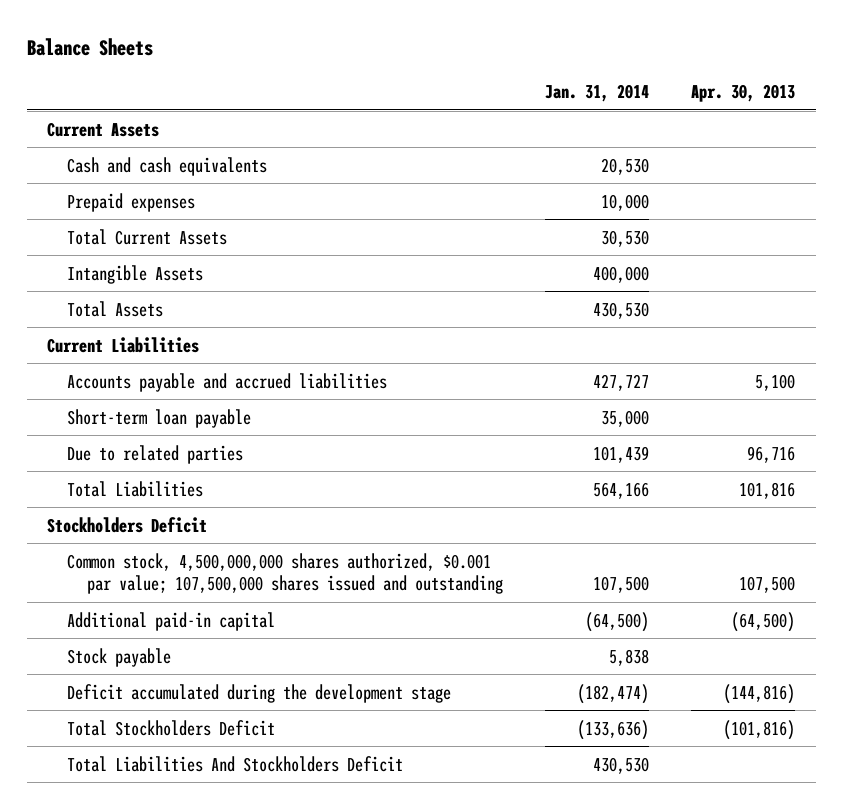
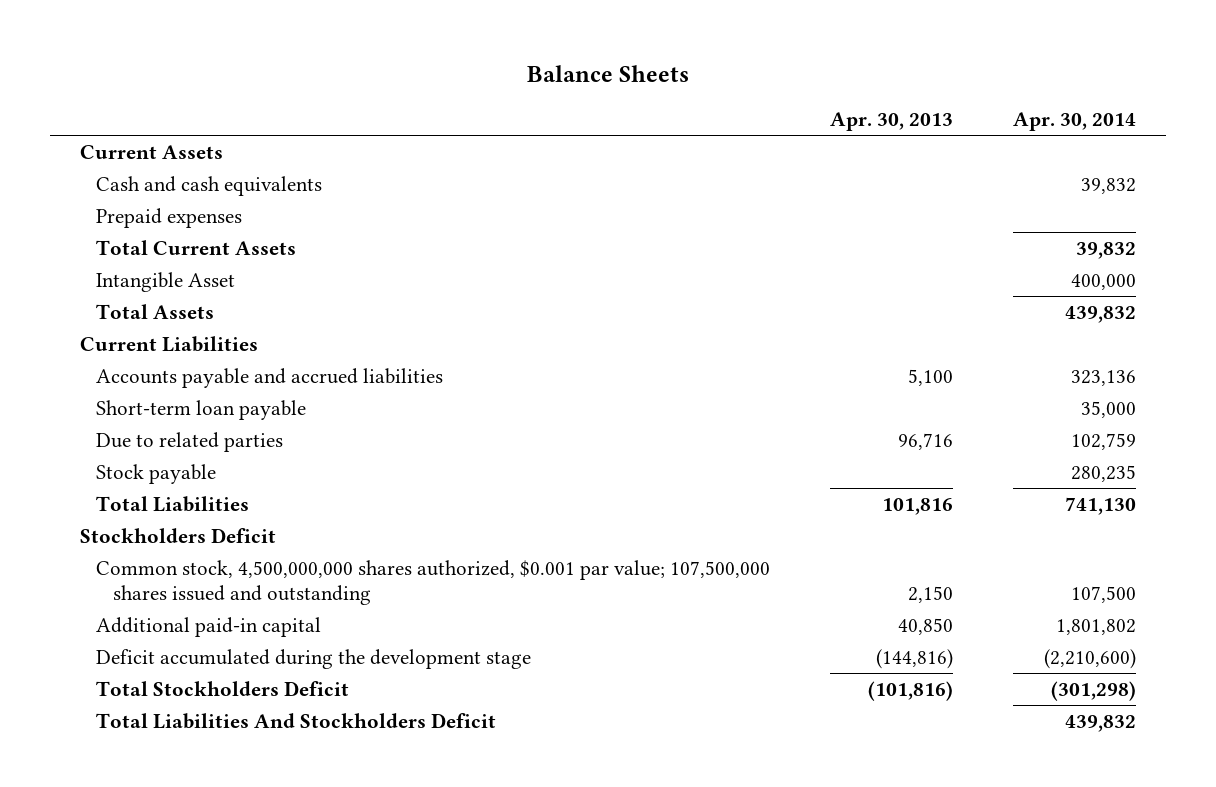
[545,83,650,102] Jan. 31, 2014 -> none
none -> [1013,112,1137,132] Apr. 30, 2014
[67,264,204,284] Intangible Assets -> [96,271,236,292] Intangible Asset
[67,647,172,667] Stock payable -> [96,463,217,484] Stock payable
[738,576,795,594] 107,500 -> [908,585,954,603] 2,150
[730,611,795,632] (64,500) -> [898,617,954,635] 40,850

